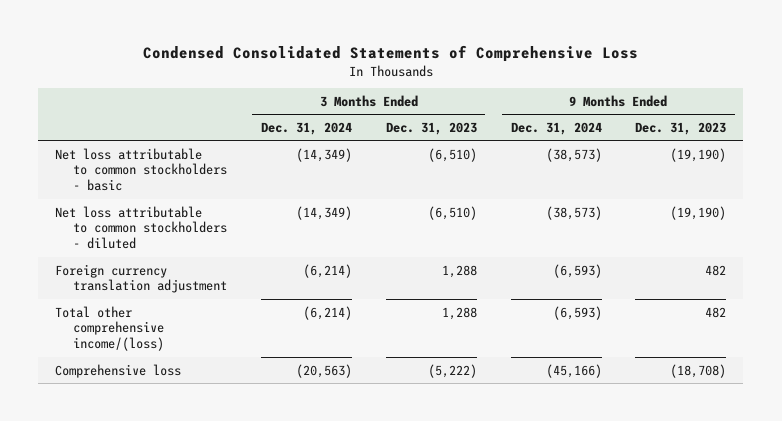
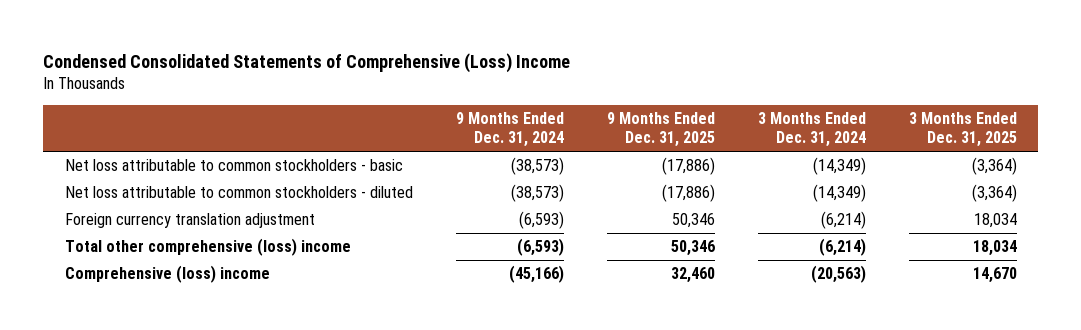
[142,45,638,63] Condensed Consolidated Statements of Comprehensive Loss -> [43,52,571,73] Condensed Consolidated Statements of Comprehensive (Loss) Income
[385,121,477,135] Dec. 31, 2023 -> none
[635,121,727,135] Dec. 31, 2023 -> none
none -> [606,112,715,148] 9 Months Ended Dec. 31, 2025
none -> [908,112,1017,148] 3 Months Ended Dec. 31, 2025
[55,305,164,352] Total other comprehensive income/(loss) -> [64,238,351,257] Total other comprehensive (loss) income
[55,363,182,378] Comprehensive loss -> [64,265,270,284] Comprehensive (loss) income

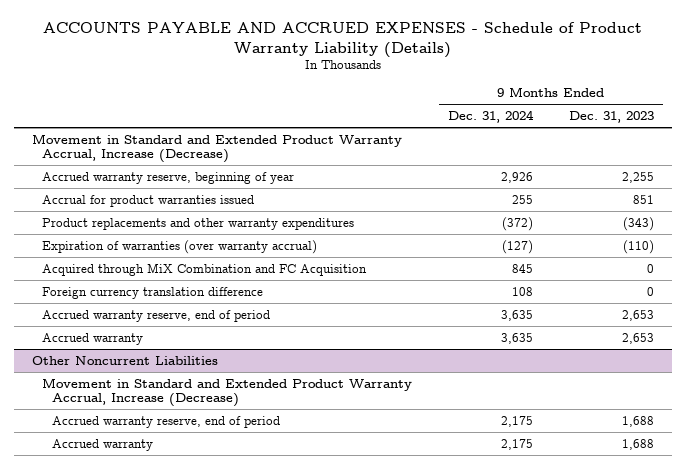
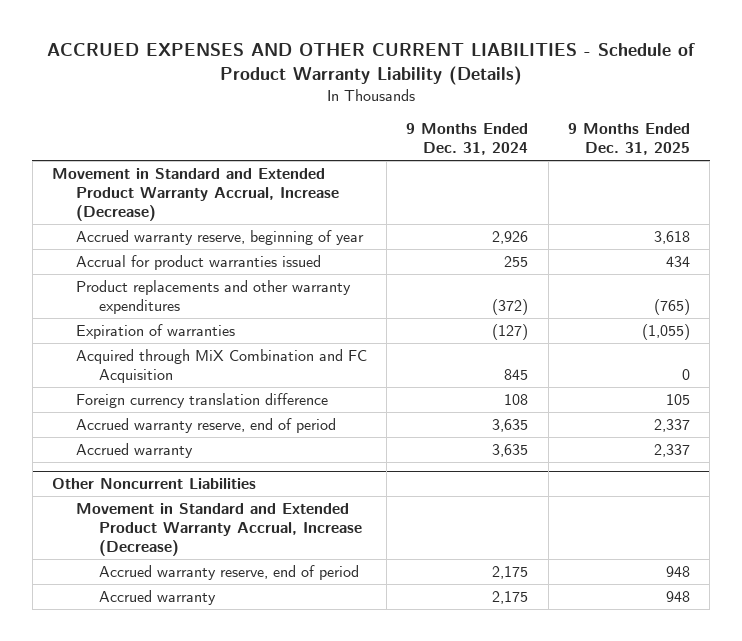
[43,22,643,58] ACCOUNTS PAYABLE AND ACCRUED EXPENSES - Schedule of Product Warranty Liability (Details) -> [47,42,696,86] ACCRUED EXPENSES AND OTHER CURRENT LIABILITIES - Schedule of Product Warranty Liability (Details)
[569,111,655,124] Dec. 31, 2023 -> none
none -> [568,123,691,156] 9 Months Ended Dec. 31, 2025
[41,239,317,254] Expiration of warranties (over warranty accrual) -> [75,323,235,339] Expiration of warranties

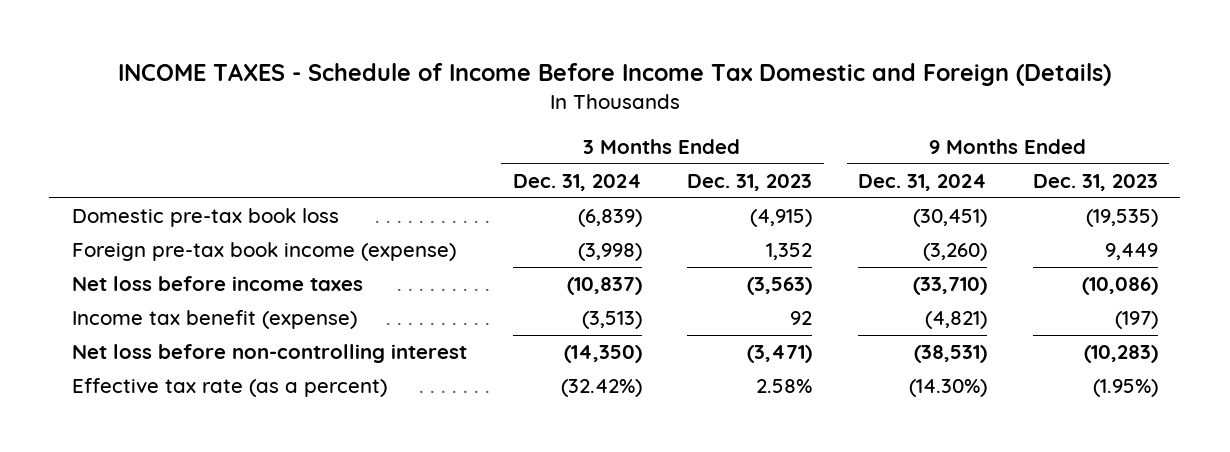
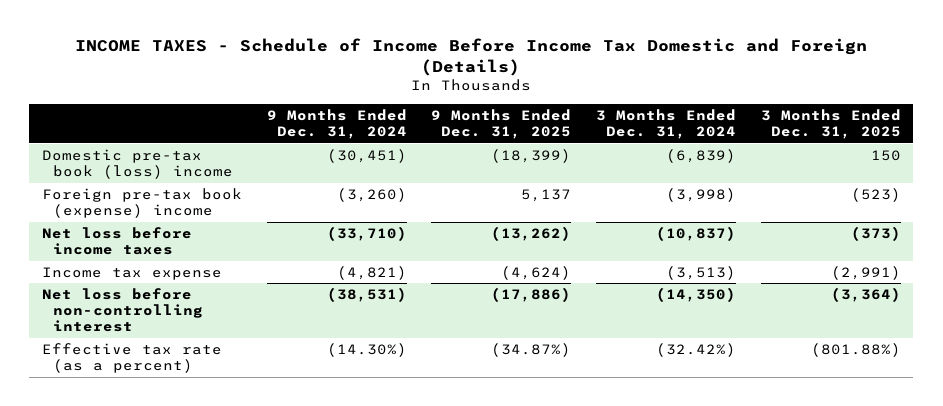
[687,173,813,191] Dec. 31, 2023 -> none
[1032,173,1158,191] Dec. 31, 2023 -> none
none -> [431,108,572,140] 9 Months Ended Dec. 31, 2025
none -> [761,108,902,140] 3 Months Ended Dec. 31, 2025
[71,208,339,228] Domestic pre-tax book loss -> [41,149,233,180] Domestic pre-tax book (loss) income
[71,242,456,262] Foreign pre-tax book income (expense) -> [41,188,242,219] Foreign pre-tax book (expense) income
[71,310,357,330] Income tax benefit (expense) -> [41,267,222,281] Income tax expense

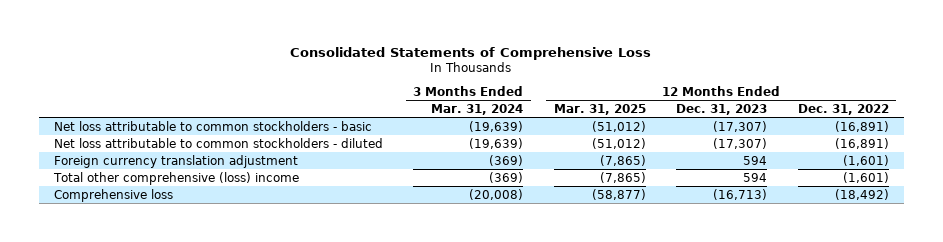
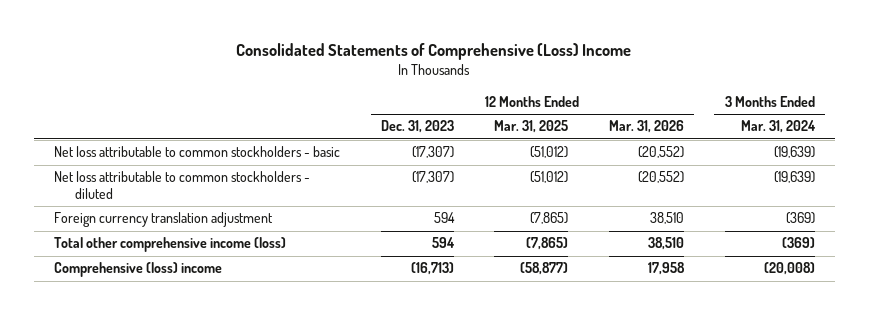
[290,46,652,60] Consolidated Statements of Comprehensive Loss -> [236,43,632,61] Consolidated Statements of Comprehensive (Loss) Income
[797,103,889,115] Dec. 31, 2022 -> none
none -> [609,120,685,134] Mar. 31, 2026
[53,171,300,185] Total other comprehensive (loss) income -> [54,237,287,253] Total other comprehensive income (loss)
[54,188,174,202] Comprehensive loss -> [54,262,223,278] Comprehensive (loss) income

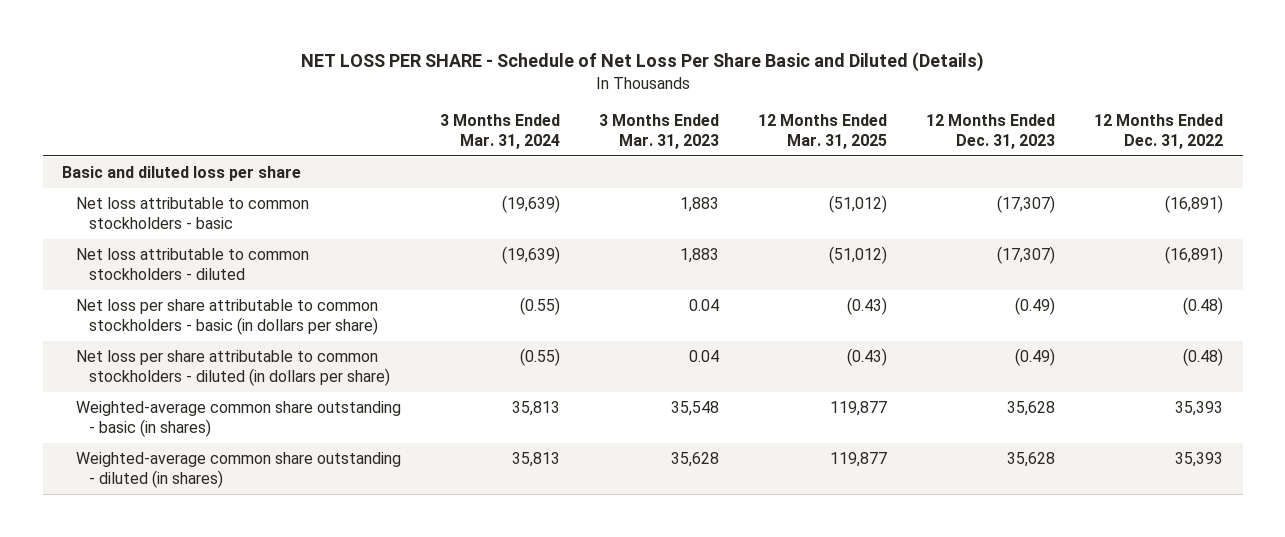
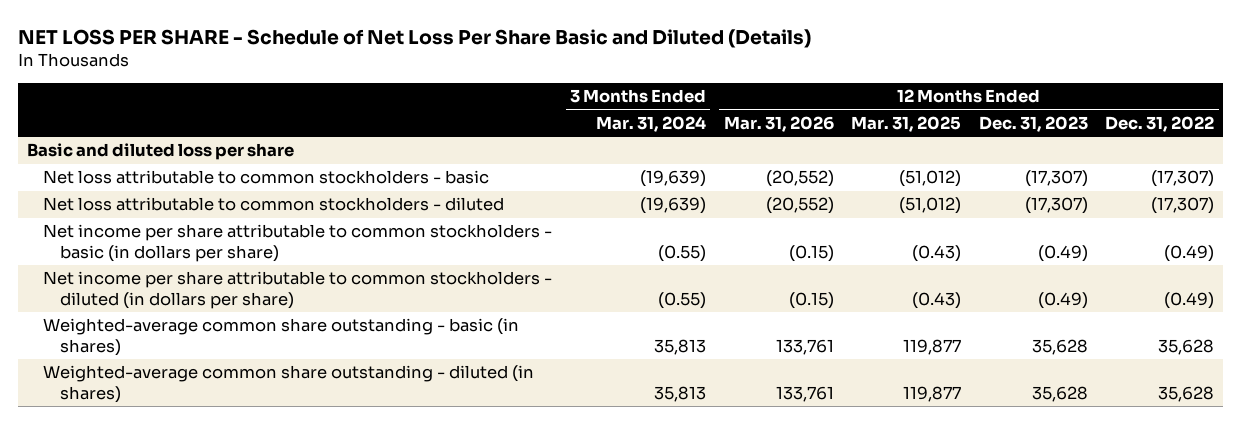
[598,113,719,149] 3 Months Ended Mar. 31, 2023 -> none
none -> [723,116,834,133] Mar. 31, 2026
[1165,195,1224,214] (16,891) -> [1151,170,1215,188] (17,307)
[1165,246,1224,265] (16,891) -> [1151,197,1215,215] (17,307)
[75,299,379,336] Net loss per share attributable to common stockholders - basic (in dollars per share) -> [43,224,553,262] Net income per share attributable to common stockholders - basic (in dollars per share)
[1183,297,1224,316] (0.48) -> [1164,244,1215,262] (0.49)
[75,350,391,387] Net loss per share attributable to common stockholders - diluted (in dollars per share) -> [43,271,553,309] Net income per share attributable to common stockholders - diluted (in dollars per share)
[1183,348,1224,367] (0.48) -> [1164,291,1215,309] (0.49)
[1175,401,1224,417] 35,393 -> [1158,338,1215,355] 35,628
[1175,452,1224,468] 35,393 -> [1158,385,1215,402] 35,628

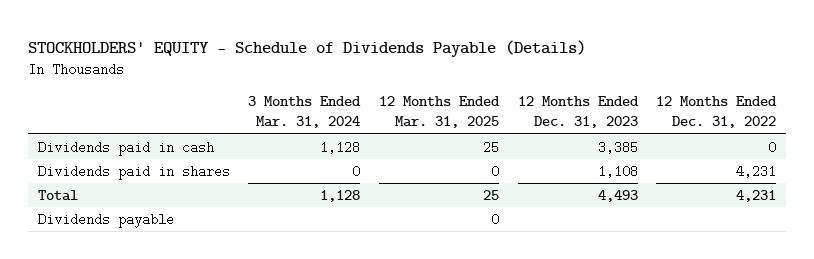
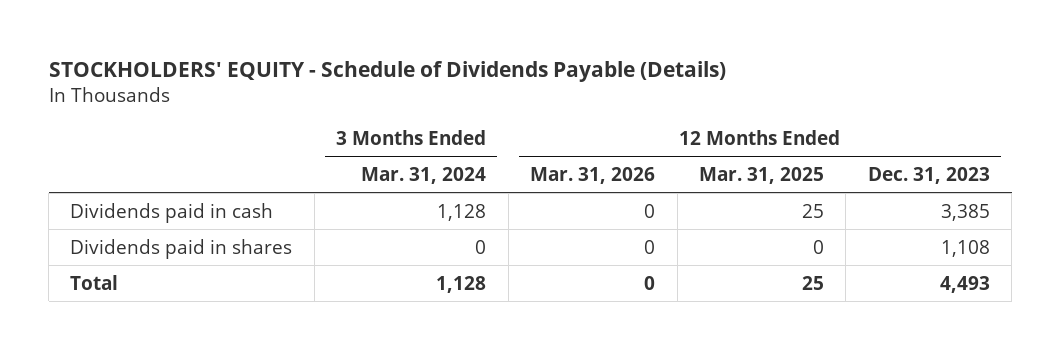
[656,96,778,129] 12 Months Ended Dec. 31, 2022 -> none
none -> [530,166,656,184] Mar. 31, 2026
[37,212,174,228] Dividends payable -> none

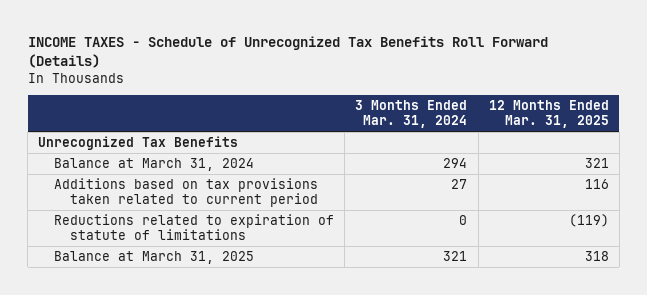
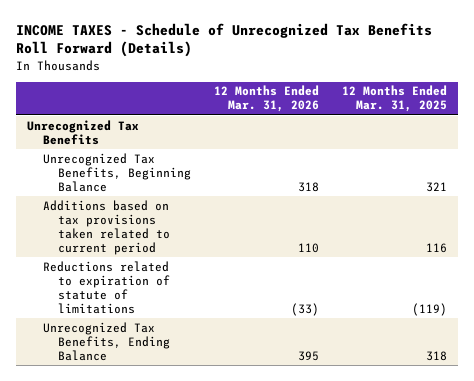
[355,100,468,129] 3 Months Ended Mar. 31, 2024 -> none
none -> [213,85,319,113] 12 Months Ended Mar. 31, 2026
[54,158,255,172] Balance at March 31, 2024 -> [42,152,191,193] Unrecognized Tax Benefits, Beginning Balance
[54,251,255,265] Balance at March 31, 2025 -> [42,321,170,362] Unrecognized Tax Benefits, Ending Balance

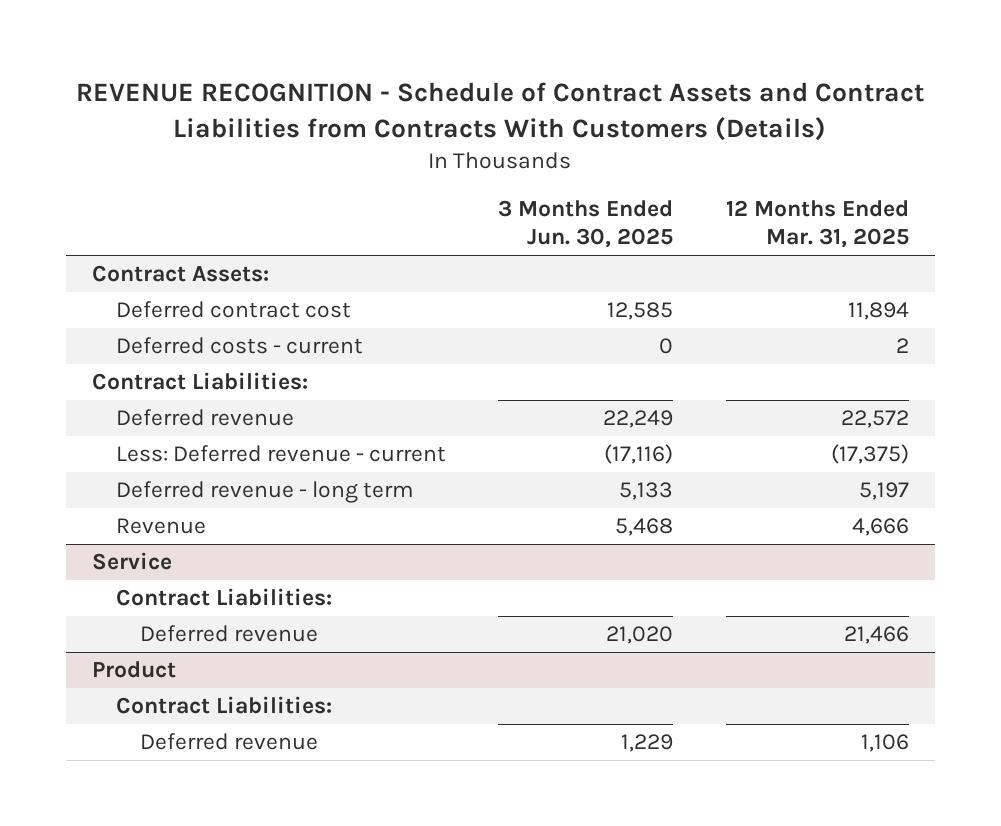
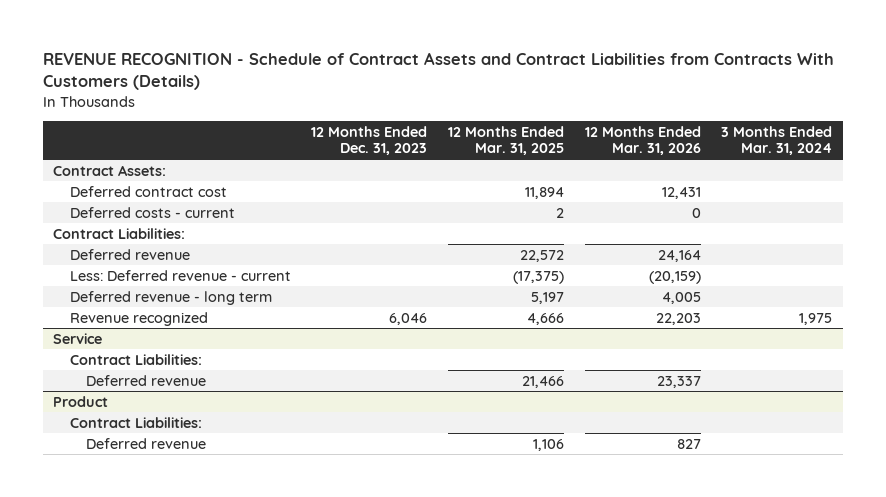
[498,199,674,249] 3 Months Ended Jun. 30, 2025 -> none
none -> [311,125,428,156] 12 Months Ended Dec. 31, 2023
none -> [584,125,701,156] 12 Months Ended Mar. 31, 2026
none -> [721,125,833,156] 3 Months Ended Mar. 31, 2024
[115,518,206,535] Revenue -> [69,311,208,326] Revenue recognized

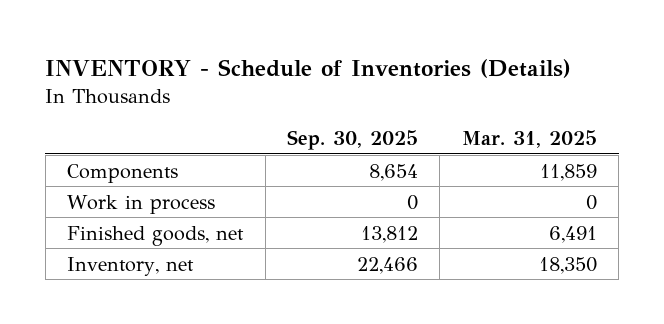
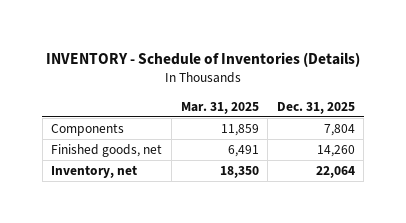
[286,129,418,150] Sep. 30, 2025 -> none
none -> [276,101,355,114] Dec. 31, 2025
[67,194,216,214] Work in process -> none

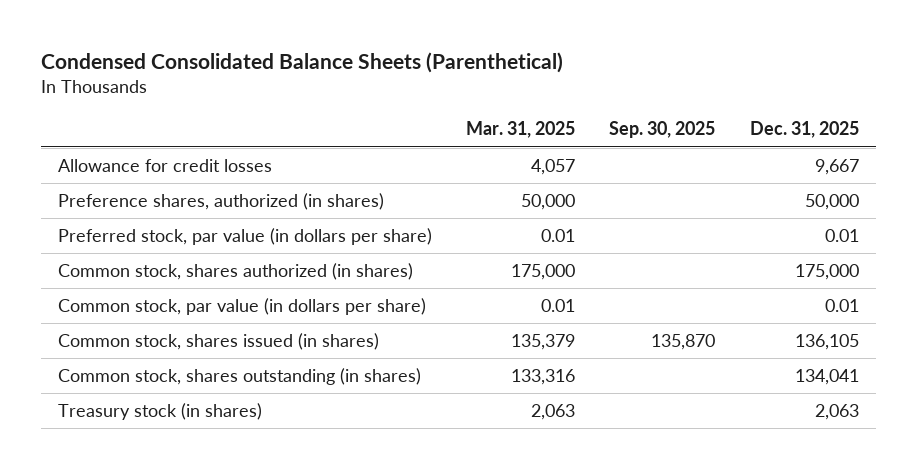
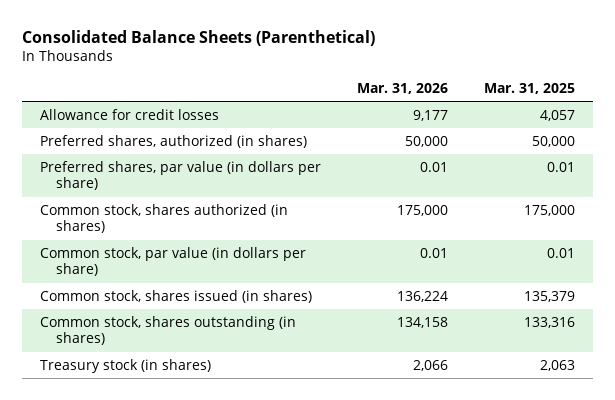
[41,51,564,73] Condensed Consolidated Balance Sheets (Parenthetical) -> [22,30,376,47] Consolidated Balance Sheets (Parenthetical)
[609,121,716,139] Sep. 30, 2025 -> none
[749,121,859,139] Dec. 31, 2025 -> none
none -> [357,83,449,95] Mar. 31, 2026
[58,193,385,211] Preference shares, authorized (in shares) -> [40,134,308,148] Preferred shares, authorized (in shares)
[58,228,433,246] Preferred stock, par value (in dollars per share) -> [40,160,322,191] Preferred shares, par value (in dollars per share)

